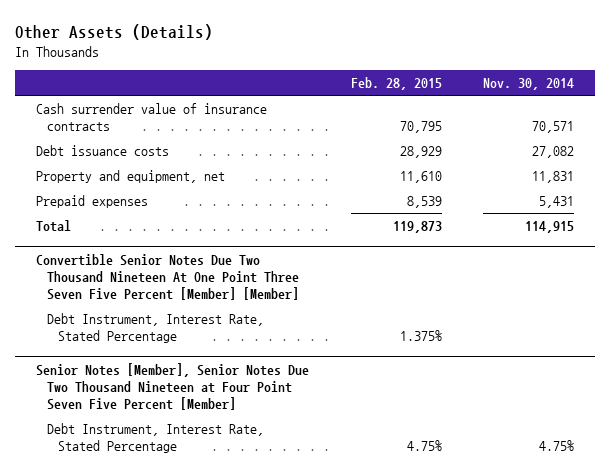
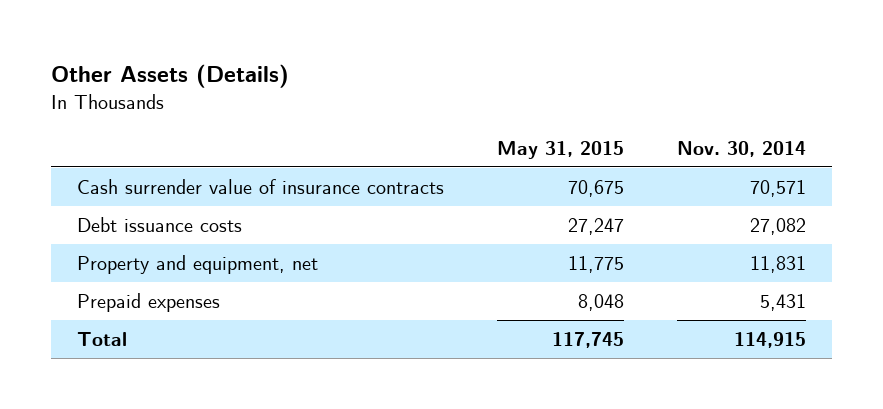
[350,77,442,91] Feb. 28, 2015 -> none
none -> [496,140,624,159] May 31, 2015
[35,253,299,301] Convertible Senior Notes Due Two Thousand Nineteen At One Point Three Seven Five Percent [Member] [Member] -> none
[46,312,264,344] Debt Instrument, Interest Rate, Stated Percentage -> none
[35,362,309,411] Senior Notes [Member], Senior Notes Due Two Thousand Nineteen at Four Point Seven Five Percent [Member] -> none
[46,422,264,454] Debt Instrument, Interest Rate, Stated Percentage -> none

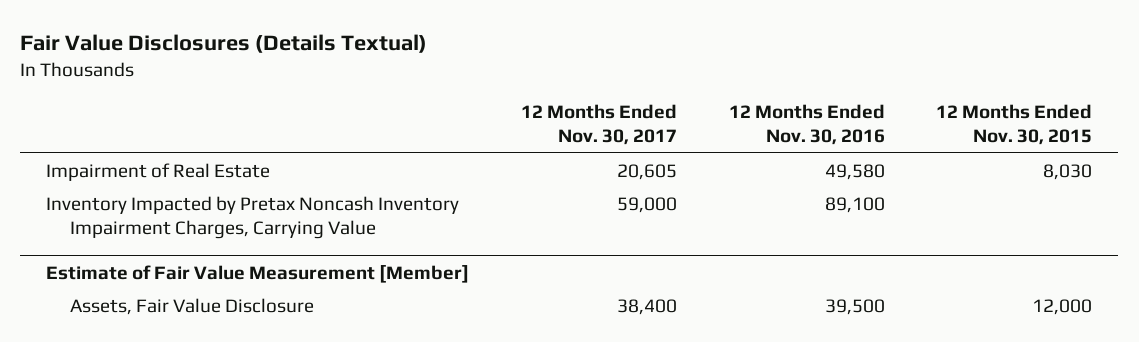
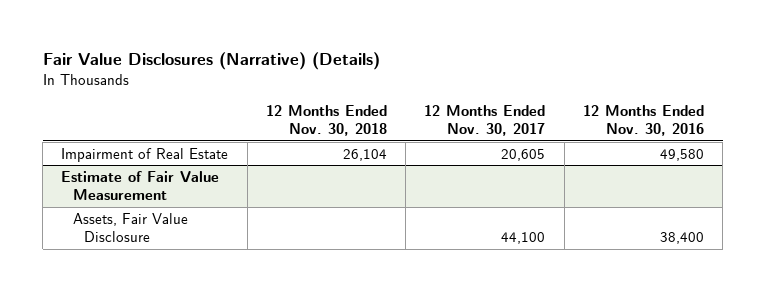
[20,34,428,54] Fair Value Disclosures (Details Textual) -> [42,52,380,71] Fair Value Disclosures (Narrative) (Details)
[936,104,1093,146] 12 Months Ended Nov. 30, 2015 -> none
none -> [265,104,387,137] 12 Months Ended Nov. 30, 2018
[46,195,460,239] Inventory Impacted by Pretax Noncash Inventory Impairment Charges, Carrying Value -> none
[46,264,470,283] Estimate of Fair Value Measurement [Member] -> [61,170,220,201] Estimate of Fair Value Measurement
[616,298,677,315] 38,400 -> [501,232,546,245] 44,100
[824,298,885,315] 39,500 -> [659,232,704,245] 38,400

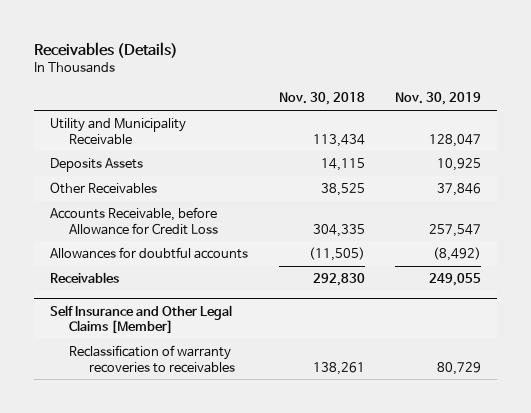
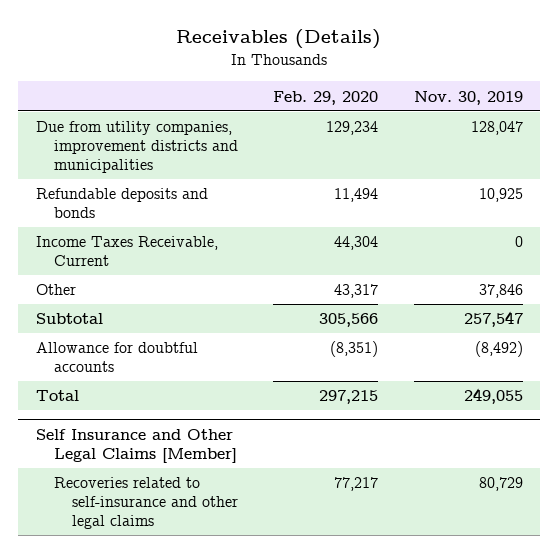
[278,92,365,106] Nov. 30, 2018 -> none
none -> [273,90,379,105] Feb. 29, 2020
[49,118,186,145] Utility and Municipality Receivable -> [35,121,238,174] Due from utility companies, improvement districts and municipalities
[49,158,143,173] Deposits Assets -> [35,188,208,219] Refundable deposits and bonds
none -> [35,236,218,267] Income Taxes Receivable, Current
[49,182,157,195] Other Receivables -> [35,284,76,296] Other
[49,207,219,235] Accounts Receivable, before Allowance for Credit Loss -> [35,313,103,325] Subtotal
[49,247,248,260] Allowances for doubtful accounts -> [35,342,198,373] Allowance for doubtful accounts
[49,272,119,284] Receivables -> [35,390,79,402] Total
[69,345,236,373] Reclassification of warranty recoveries to receivables -> [53,477,238,530] Recoveries related to self-insurance and other legal claims

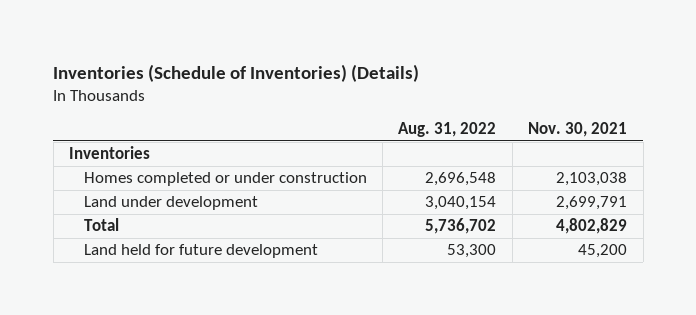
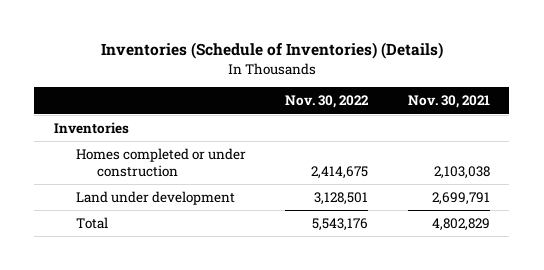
[398,122,497,138] Aug. 31, 2022 -> none
none -> [285,95,370,109] Nov. 30, 2022
[83,244,318,259] Land held for future development -> none

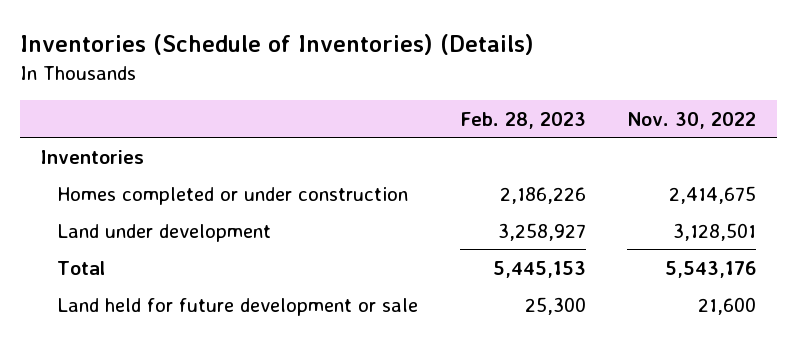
[407,95,490,109] Nov. 30, 2021 -> none
none -> [459,112,586,130] Feb. 28, 2023
none -> [57,297,419,316] Land held for future development or sale

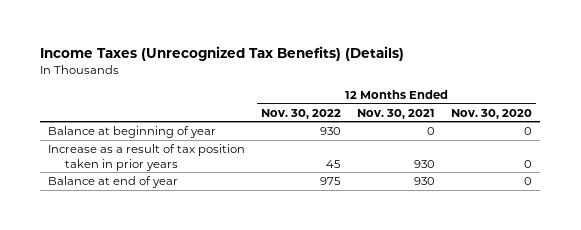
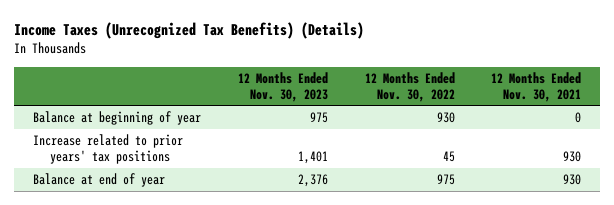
[451,108,533,119] Nov. 30, 2020 -> none
none -> [237,72,328,102] 12 Months Ended Nov. 30, 2023
[48,143,246,171] Increase as a result of tax position taken in prior years -> [32,134,183,164] Increase related to prior years' tax positions

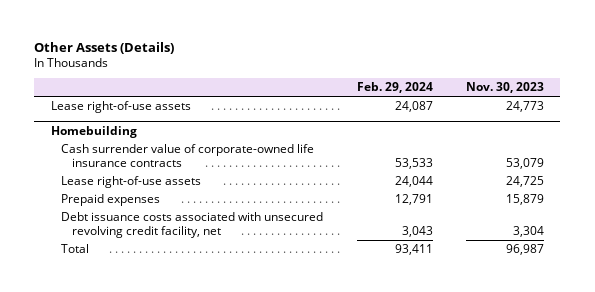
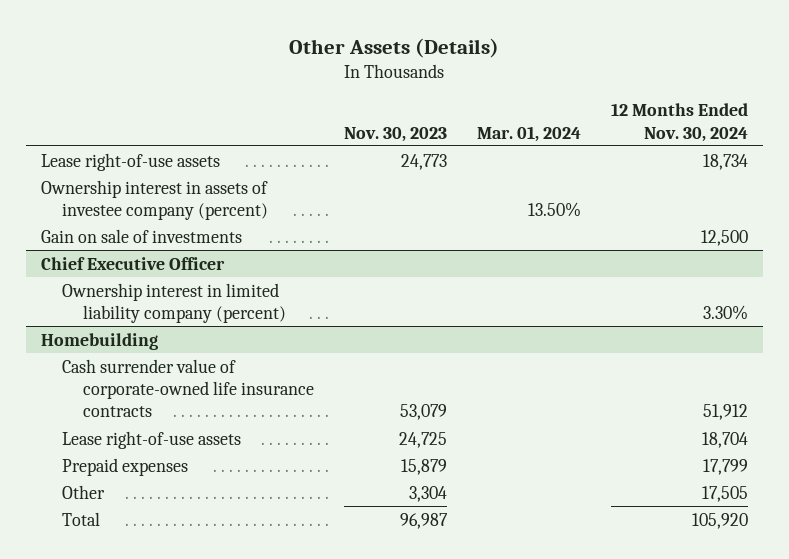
[356,82,433,94] Feb. 29, 2024 -> none
none -> [476,125,581,142] Mar. 01, 2024
none -> [610,103,748,142] 12 Months Ended Nov. 30, 2024
none -> [40,179,268,221] Ownership interest in assets of investee company (percent)
none -> [40,228,242,243] Gain on sale of investments
none -> [40,256,225,270] Chief Executive Officer
none -> [61,282,286,324] Ownership interest in limited liability company (percent)
[61,211,324,238] Debt issuance costs associated with unsecured revolving credit facility, net -> [61,484,105,499] Other

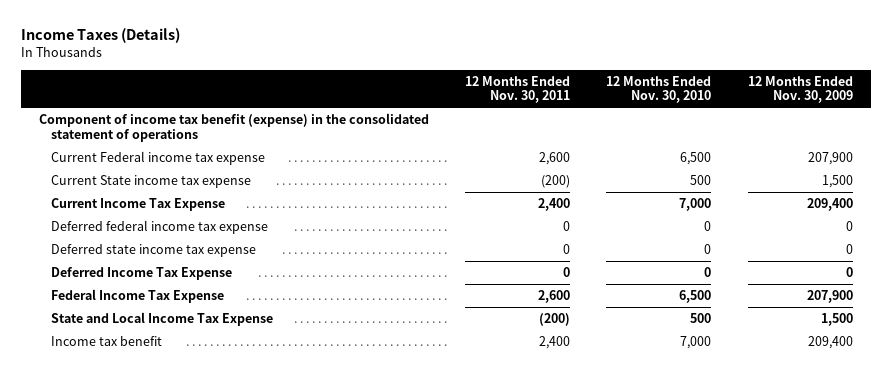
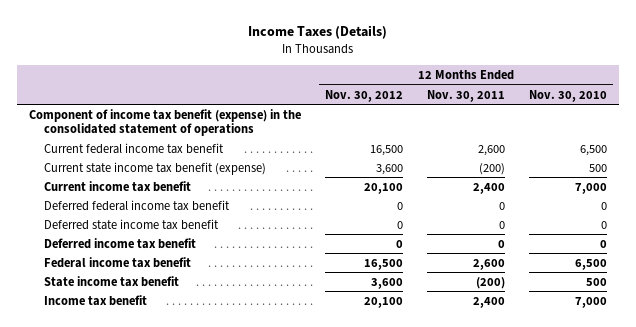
[747,75,853,104] 12 Months Ended Nov. 30, 2009 -> none
none -> [325,89,404,102] Nov. 30, 2012
[50,150,265,165] Current Federal income tax expense -> [43,142,224,154] Current federal income tax benefit
[50,174,251,188] Current State income tax expense -> [43,161,266,175] Current state income tax benefit (expense)
[50,197,225,211] Current Income Tax Expense -> [43,180,191,192] Current income tax benefit
[50,219,268,234] Deferred federal income tax expense -> [43,199,230,211] Deferred federal income tax benefit
[50,243,256,257] Deferred state income tax expense -> [43,218,219,230] Deferred state income tax benefit
[50,266,232,280] Deferred Income Tax Expense -> [43,237,196,249] Deferred income tax benefit
[50,288,224,303] Federal Income Tax Expense -> [43,256,191,268] Federal income tax benefit
[50,311,273,326] State and Local Income Tax Expense -> [43,275,179,287] State income tax benefit

